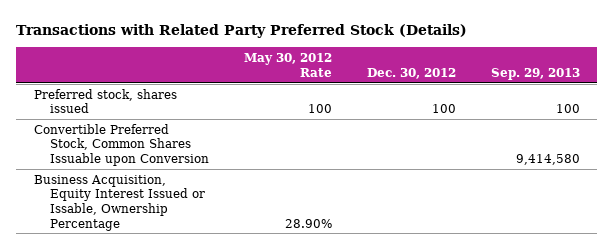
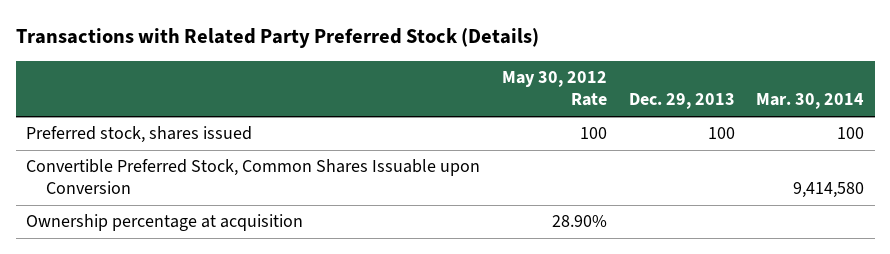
[367,67,457,79] Dec. 30, 2012 -> none
[490,67,580,80] Sep. 29, 2013 -> none
none -> [628,93,735,110] Dec. 29, 2013
none -> [756,93,865,110] Mar. 30, 2014
[33,174,206,231] Business Acquisition, Equity Interest Issued or Issable, Ownership Percentage -> [26,214,304,232] Ownership percentage at acquisition

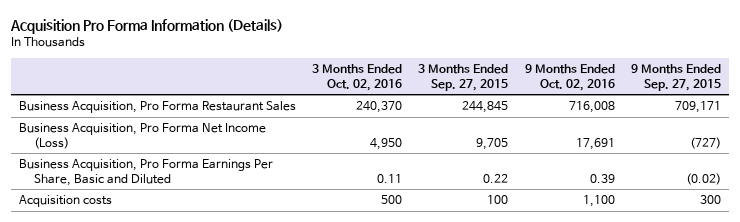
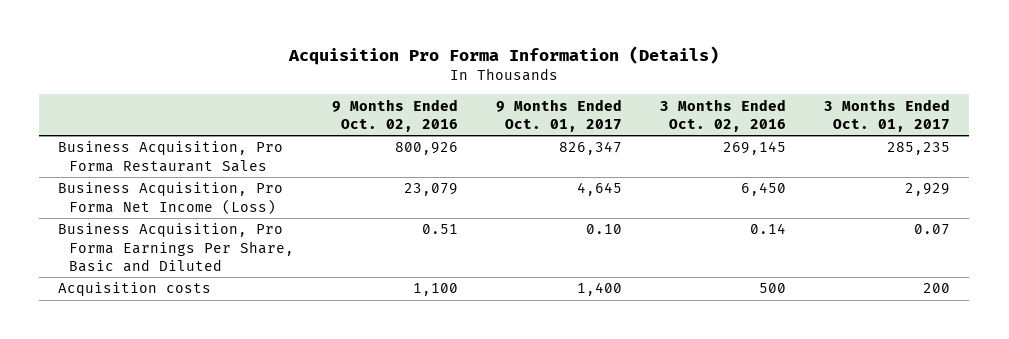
[418,63,509,91] 3 Months Ended Sep. 27, 2015 -> none
[630,63,721,91] 9 Months Ended Sep. 27, 2015 -> none
none -> [496,98,623,132] 9 Months Ended Oct. 01, 2017
none -> [824,98,951,132] 3 Months Ended Oct. 01, 2017
[356,101,403,114] 240,370 -> [723,141,787,156] 269,145
[568,101,615,114] 716,008 -> [395,142,459,156] 800,926
[370,137,403,150] 4,950 -> [741,182,787,197] 6,450
[575,137,615,150] 17,691 -> [404,183,459,197] 23,079
[377,173,403,183] 0.11 -> [750,223,787,235] 0.14
[589,173,615,183] 0.39 -> [422,224,459,235] 0.51

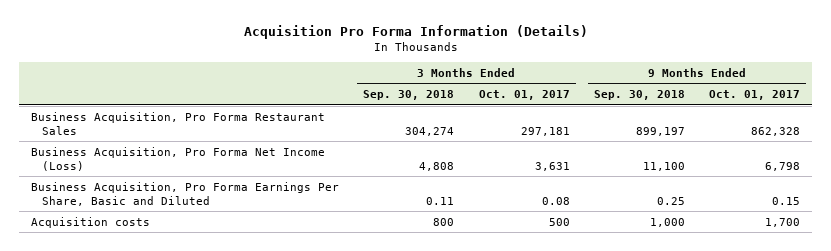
[332,98,459,132] 9 Months Ended Oct. 02, 2016 -> none
[660,98,787,132] 3 Months Ended Oct. 02, 2016 -> none
none -> [363,90,455,101] Sep. 30, 2018
none -> [593,90,685,101] Sep. 30, 2018
[559,141,623,156] 826,347 -> [751,126,801,136] 862,328
[887,142,951,156] 285,235 -> [520,126,570,136] 297,181
[577,182,623,197] 4,645 -> [765,161,801,171] 6,798
[905,183,951,197] 2,929 -> [534,161,570,171] 3,631
[586,224,623,235] 0.10 -> [772,196,801,205] 0.15
[914,224,951,236] 0.07 -> [541,196,570,205] 0.08
[577,282,623,297] 1,400 -> [765,217,801,227] 1,700
[923,283,951,294] 200 -> [548,217,570,226] 500

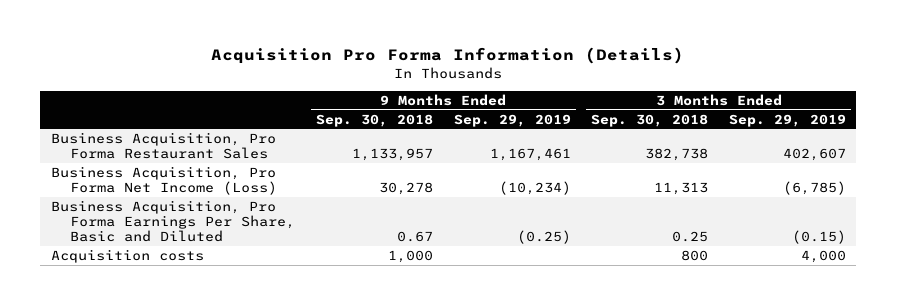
[478,90,570,101] Oct. 01, 2017 -> none
[709,90,801,101] Oct. 01, 2017 -> none
none -> [453,113,571,127] Sep. 29, 2019
none -> [728,113,846,127] Sep. 29, 2019
[405,126,455,136] 304,274 -> [645,148,709,162] 382,738
[635,126,685,136] 899,197 -> [351,148,433,162] 1,133,957
[419,161,455,171] 4,808 -> [654,182,709,196] 11,313
[642,161,685,171] 11,100 -> [378,182,433,196] 30,278
[426,196,455,205] 0.11 -> [672,231,709,243] 0.25
[656,196,685,205] 0.25 -> [396,231,433,243] 0.67

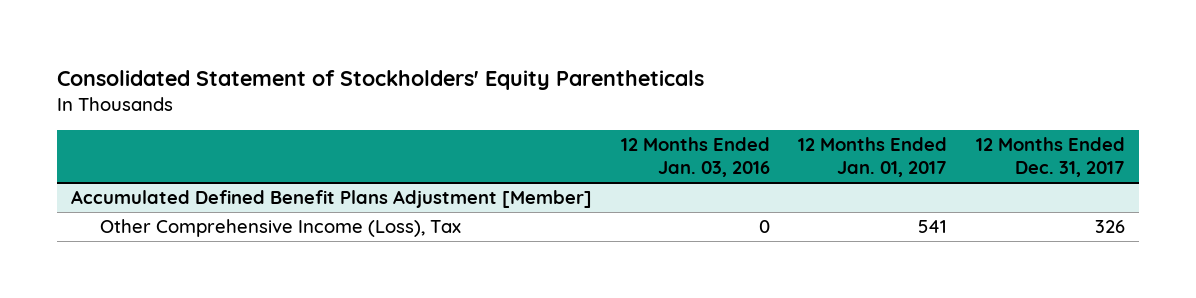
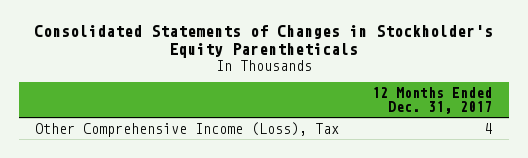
[57,70,705,91] Consolidated Statement of Stockholders' Equity Parentheticals -> [33,24,493,58] Consolidated Statements of Changes in Stockholder's Equity Parentheticals
[620,136,770,178] 12 Months Ended Jan. 03, 2016 -> none
[798,136,948,178] 12 Months Ended Jan. 01, 2017 -> none
[71,190,593,209] Accumulated Defined Benefit Plans Adjustment [Member] -> none
[1094,220,1125,234] 326 -> [484,122,493,134] 4

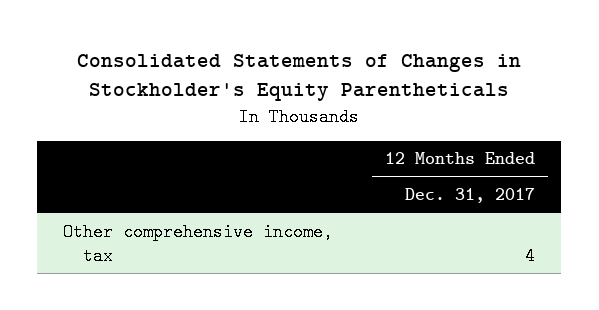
[35,121,340,137] Other Comprehensive Income (Loss), Tax -> [63,222,334,266] Other comprehensive income, tax

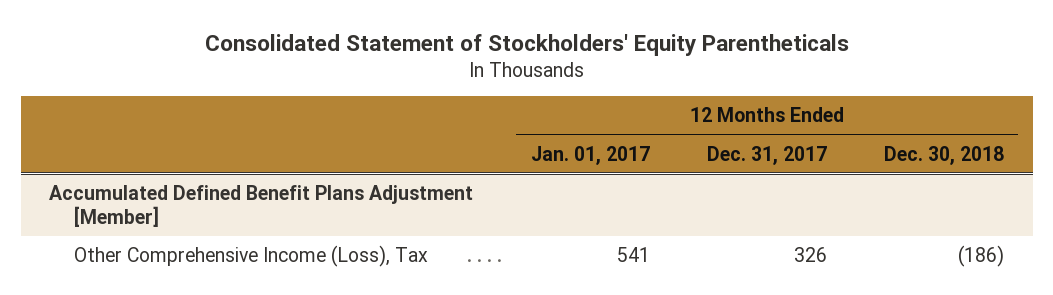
[77,53,522,102] Consolidated Statements of Changes in Stockholder's Equity Parentheticals -> [204,33,849,56] Consolidated Statement of Stockholders' Equity Parentheticals
none -> [530,145,650,165] Jan. 01, 2017
none -> [884,145,1005,165] Dec. 30, 2018
none -> [49,185,474,227] Accumulated Defined Benefit Plans Adjustment [Member]
[63,222,334,266] Other comprehensive income, tax -> [74,245,429,268] Other Comprehensive Income (Loss), Tax
[525,247,536,266] 4 -> [793,247,827,263] 326

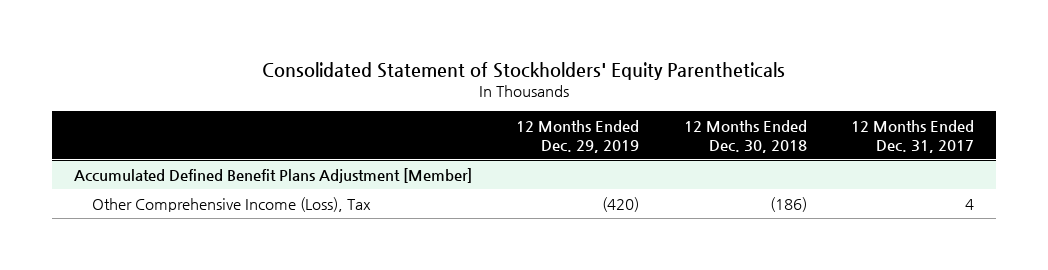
[530,145,650,165] Jan. 01, 2017 -> none
none -> [516,120,640,153] 12 Months Ended Dec. 29, 2019
[793,247,827,263] 326 -> [964,198,974,210] 4

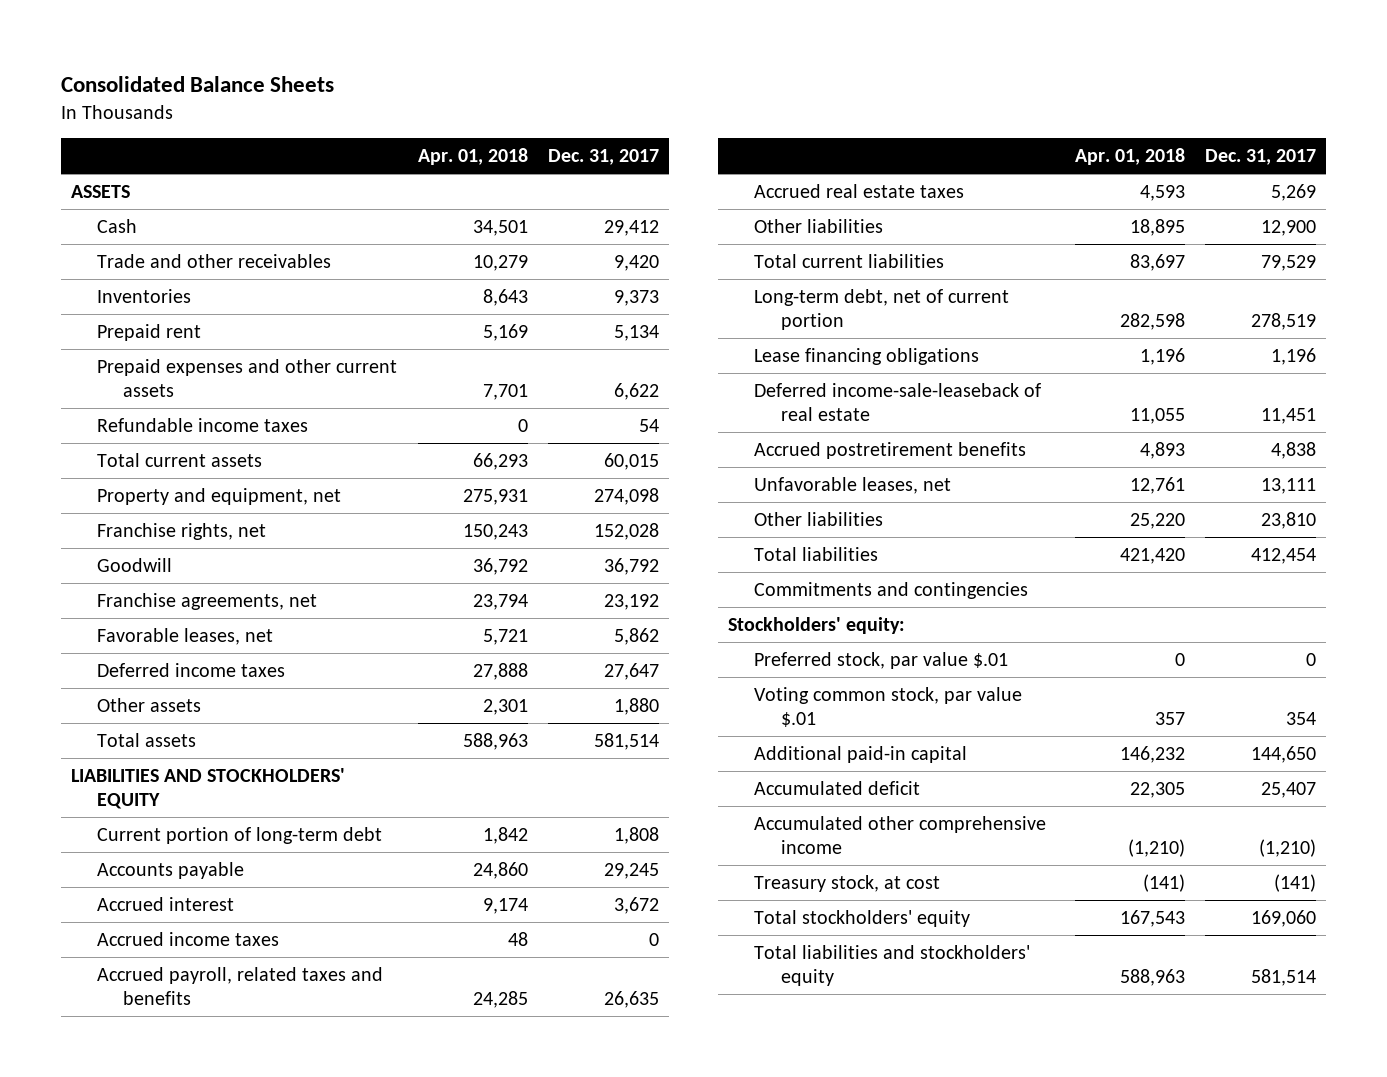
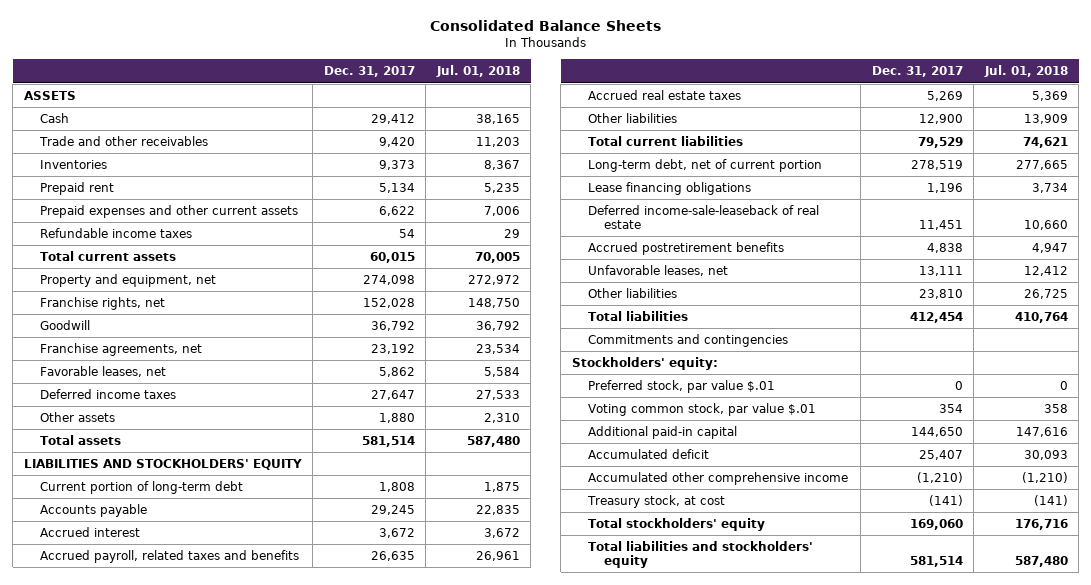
[417,148,528,166] Apr. 01, 2018 -> none
none -> [435,65,520,78] Jul. 01, 2018
[97,931,280,946] Accrued income taxes -> none

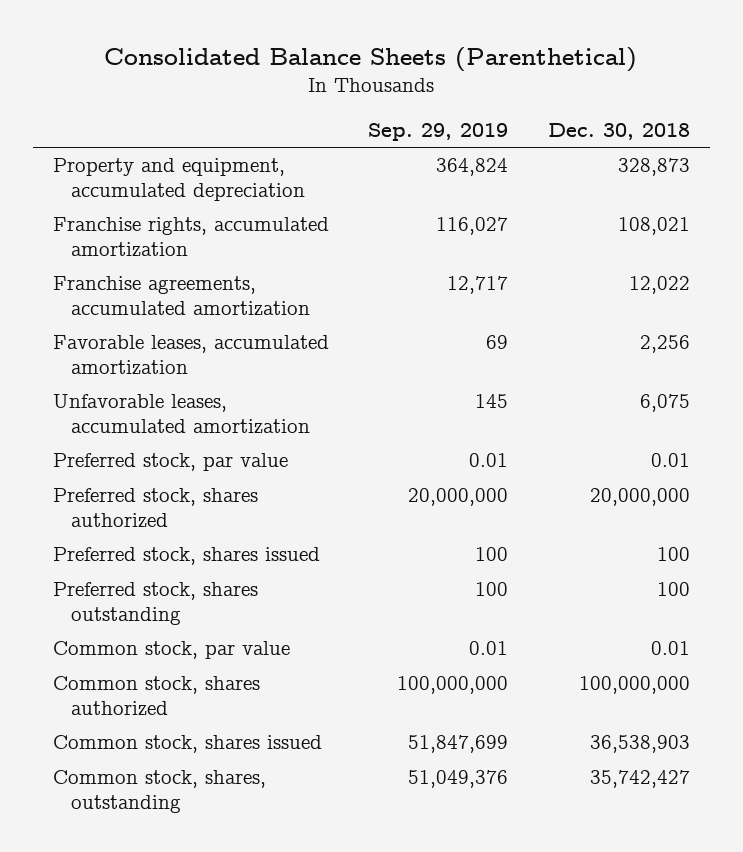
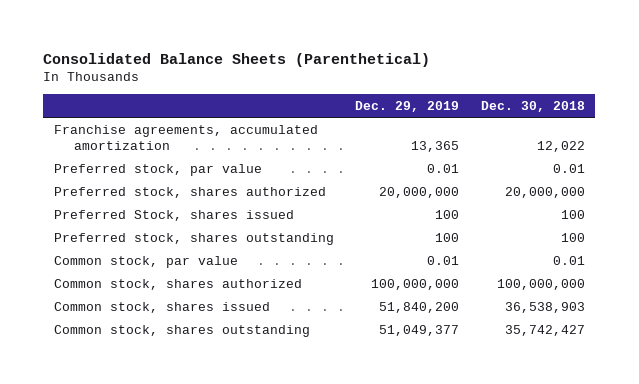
[368,123,509,142] Sep. 29, 2019 -> none
none -> [355,101,460,113] Dec. 29, 2019
[52,158,306,201] Property and equipment, accumulated depreciation -> none
[52,217,329,257] Franchise rights, accumulated amortization -> none
[52,335,329,375] Favorable leases, accumulated amortization -> none
[52,394,311,434] Unfavorable leases, accumulated amortization -> none
[52,547,320,566] Preferred stock, shares issued -> [53,209,294,221] Preferred Stock, shares issued
[52,770,266,813] Common stock, shares, outstanding -> [53,324,310,337] Common stock, shares outstanding

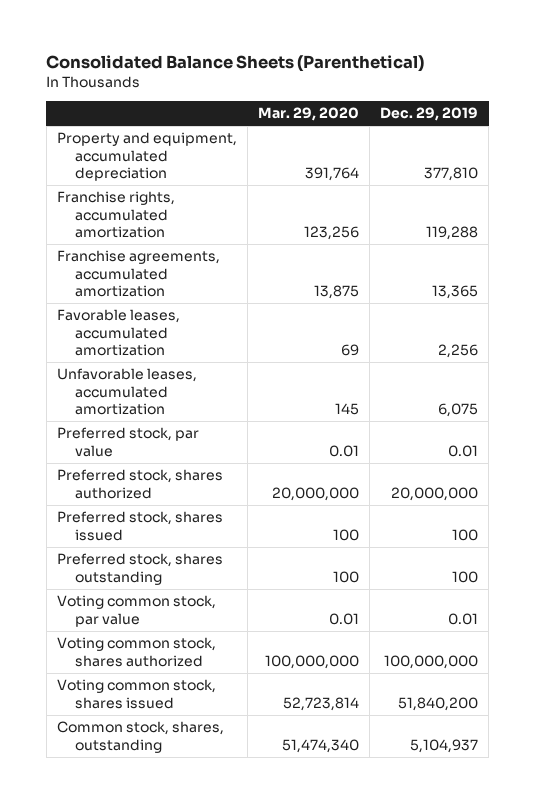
[480,101,585,113] Dec. 30, 2018 -> none
none -> [257,107,359,122] Mar. 29, 2020
none -> [56,132,237,182] Property and equipment, accumulated depreciation
none -> [56,191,175,239] Franchise rights, accumulated amortization
none -> [56,309,180,357] Favorable leases, accumulated amortization
none -> [56,368,197,416] Unfavorable leases, accumulated amortization
[53,209,294,221] Preferred Stock, shares issued -> [56,511,223,541] Preferred stock, shares issued
[53,255,238,268] Common stock, par value -> [56,595,216,627] Voting common stock, par value
[53,278,302,290] Common stock, shares authorized -> [56,637,216,667] Voting common stock, shares authorized
[53,301,270,313] Common stock, shares issued -> [56,679,216,709] Voting common stock, shares issued
[53,324,310,337] Common stock, shares outstanding -> [56,721,224,753] Common stock, shares, outstanding
[379,324,460,336] 51,049,377 -> [410,738,479,753] 5,104,937

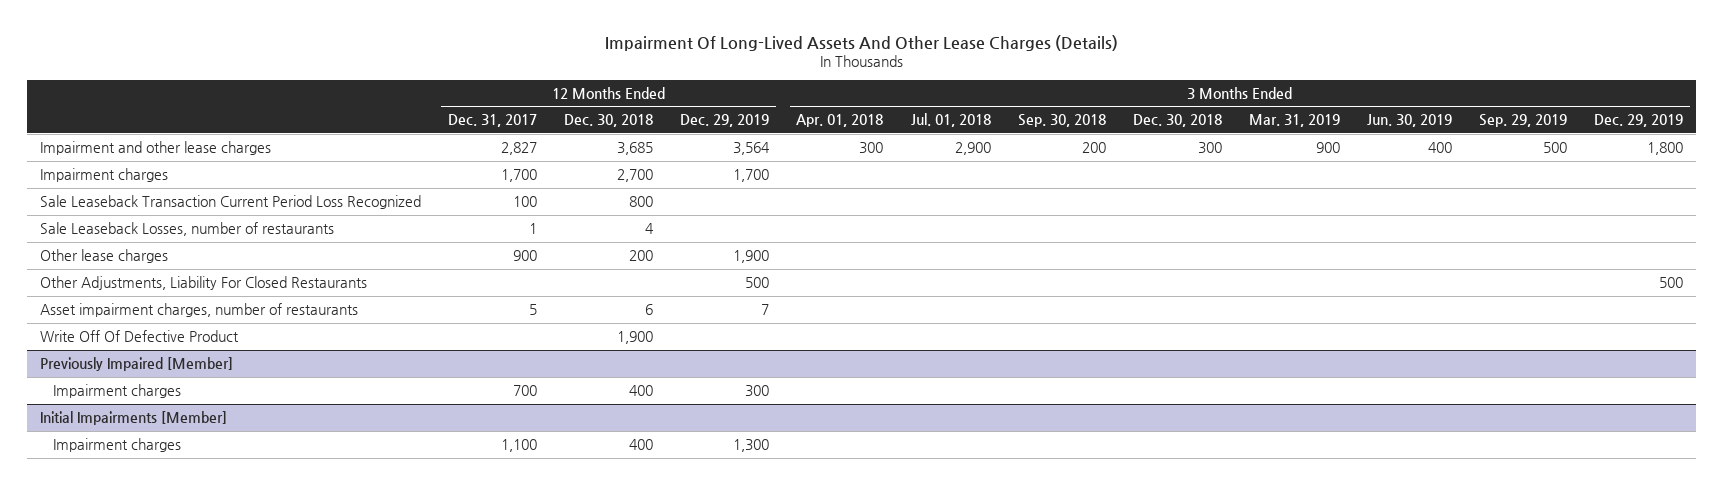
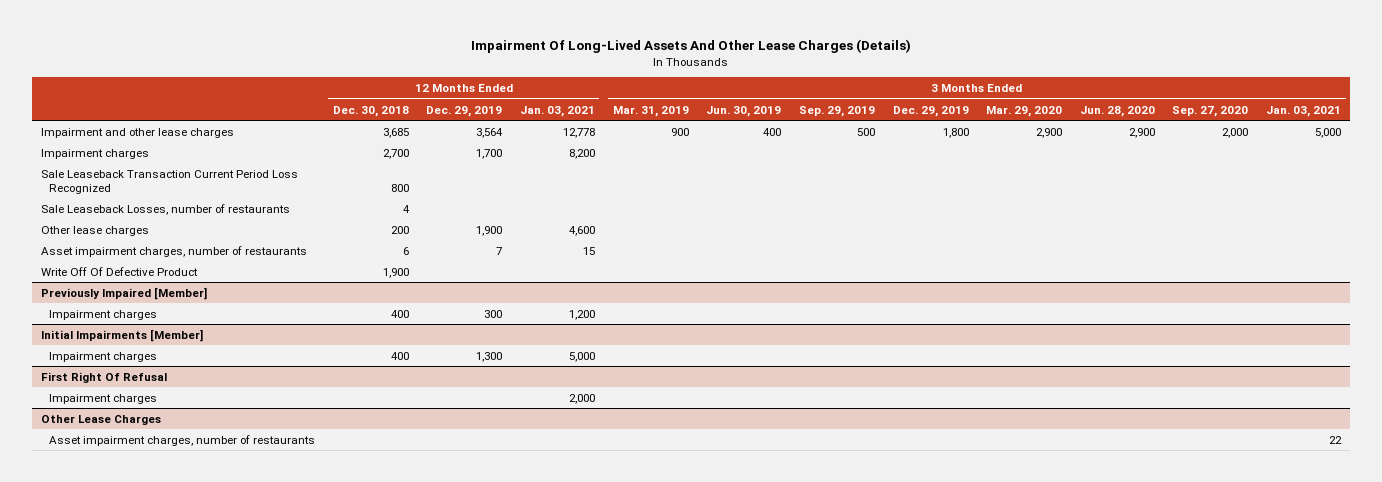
[448,114,538,128] Dec. 31, 2017 -> none
[796,114,884,128] Apr. 01, 2018 -> none
[910,113,991,128] Jul. 01, 2018 -> none
[1017,114,1106,128] Sep. 30, 2018 -> none
[1132,114,1222,128] Dec. 30, 2018 -> none
none -> [519,105,595,117] Jan. 03, 2021
none -> [986,105,1063,117] Mar. 29, 2020
none -> [1079,105,1155,117] Jun. 28, 2020
none -> [1172,105,1249,117] Sep. 27, 2020
none -> [1266,105,1342,117] Jan. 03, 2021
[40,276,368,291] Other Adjustments, Liability For Closed Restaurants -> none
none -> [40,371,167,383] First Right Of Refusal
none -> [49,393,158,404] Impairment charges
none -> [40,414,161,425] Other Lease Charges
none -> [49,434,316,446] Asset impairment charges, number of restaurants

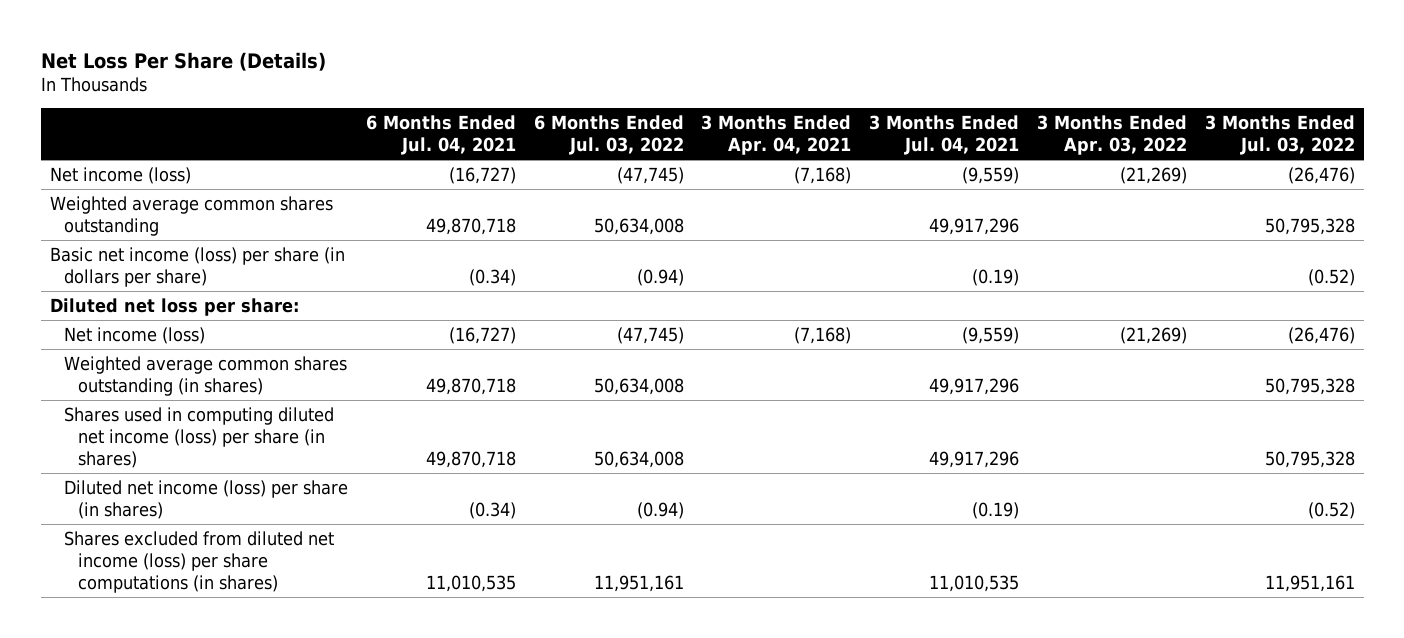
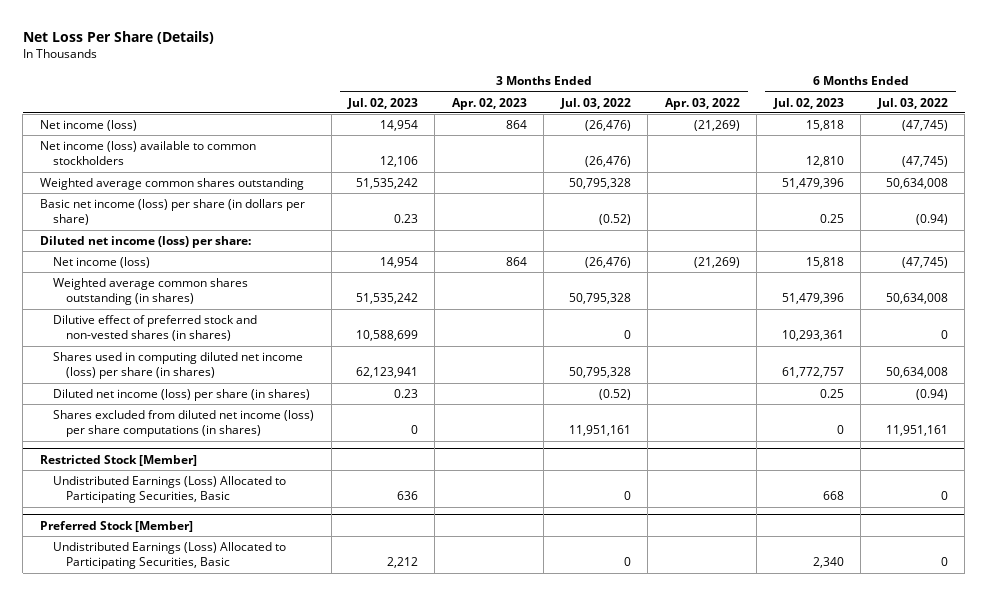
[365,115,516,156] 6 Months Ended Jul. 04, 2021 -> none
[701,115,852,156] 3 Months Ended Apr. 04, 2021 -> none
[869,115,1020,156] 3 Months Ended Jul. 04, 2021 -> none
none -> [347,97,419,109] Jul. 02, 2023
none -> [451,97,527,110] Apr. 02, 2023
none -> [772,97,844,109] Jul. 02, 2023
none -> [39,141,256,166] Net income (loss) available to common stockholders
[49,297,299,316] Diluted net loss per share: -> [39,236,251,249] Diluted net income (loss) per share:
none -> [53,315,258,342] Dilutive effect of preferred stock and non-vested shares (in shares)
none -> [39,454,197,466] Restricted Stock [Member]
none -> [53,476,287,504] Undistributed Earnings (Loss) Allocated to Participating Securities, Basic
none -> [39,520,193,532] Preferred Stock [Member]
none -> [53,542,287,570] Undistributed Earnings (Loss) Allocated to Participating Securities, Basic

